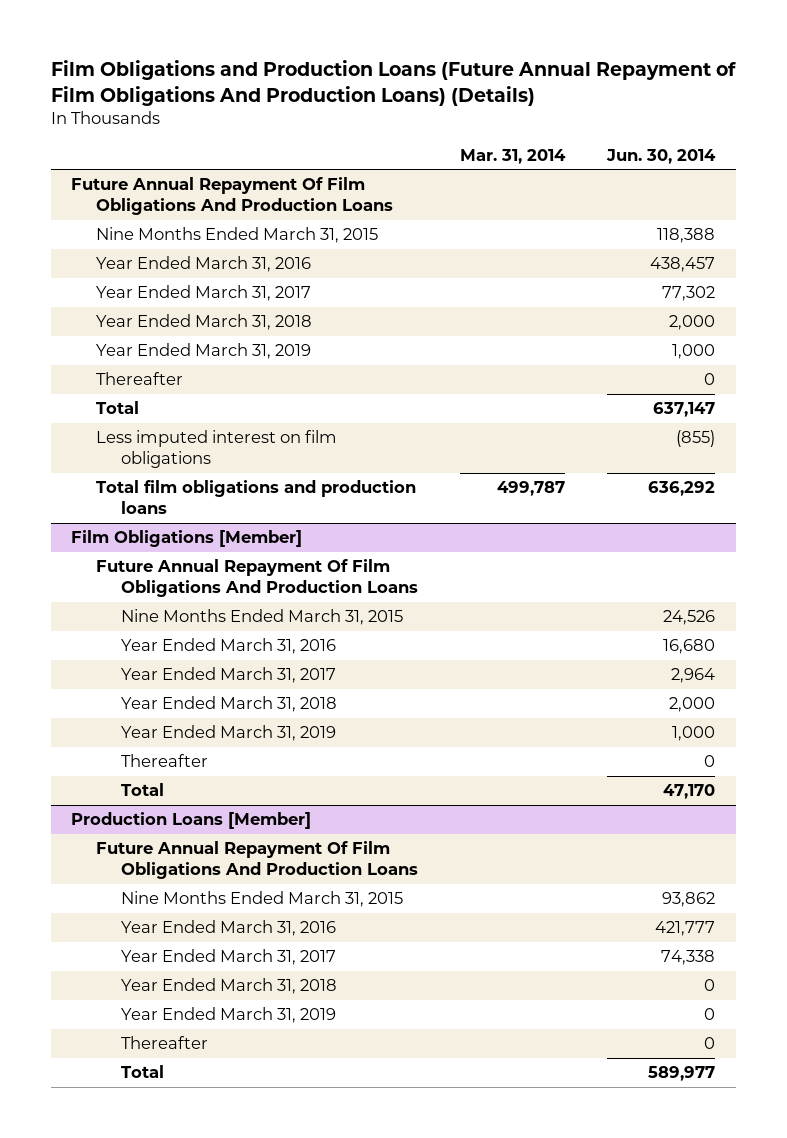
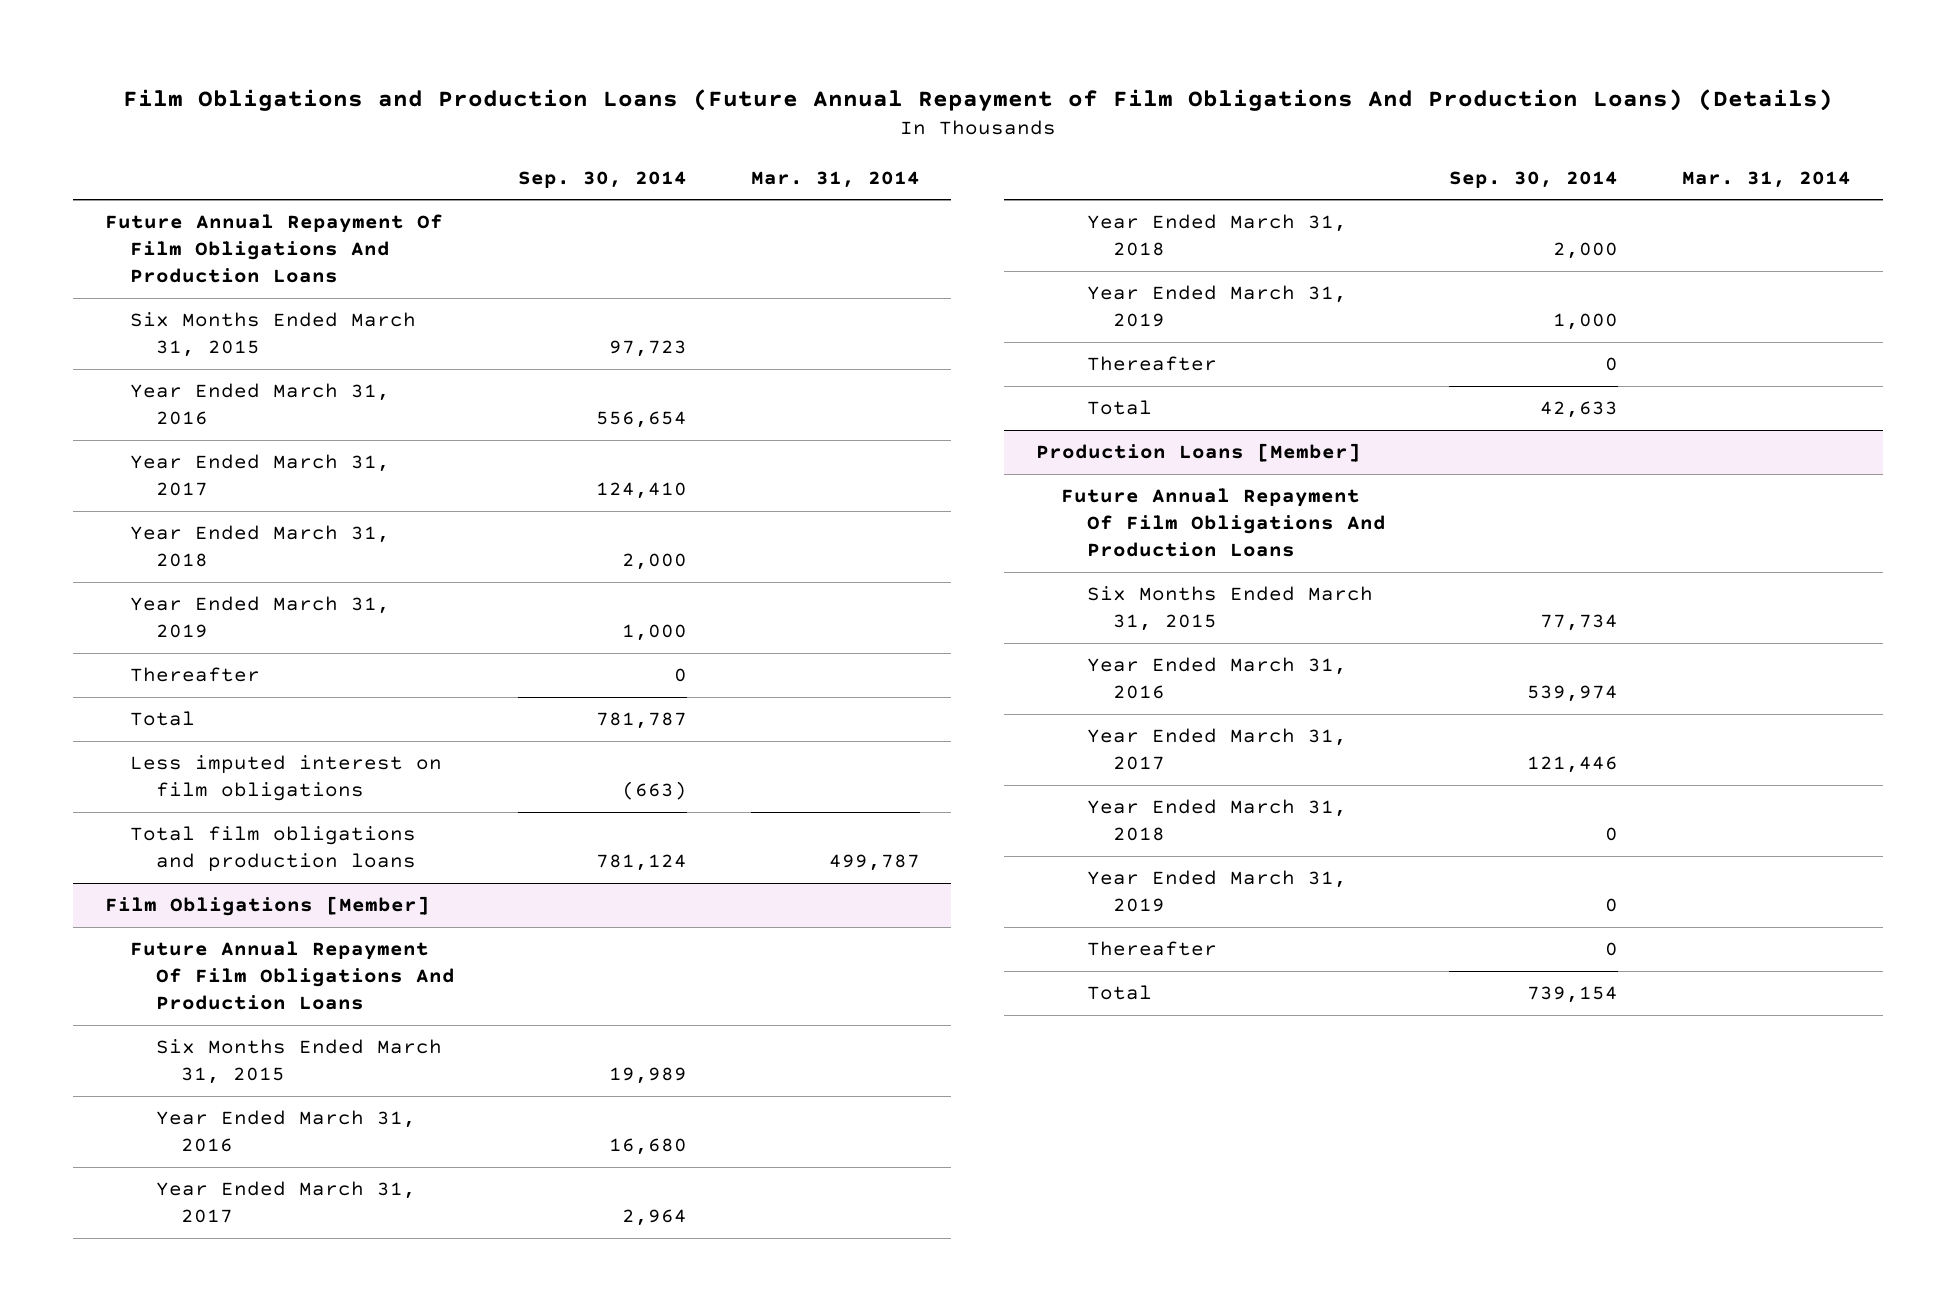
[606,148,717,164] Jun. 30, 2014 -> none
none -> [518,170,688,188] Sep. 30, 2014
[96,227,379,244] Nine Months Ended March 31, 2015 -> [130,312,417,358] Six Months Ended March 31, 2015
[121,609,404,626] Nine Months Ended March 31, 2015 -> [155,1039,442,1085] Six Months Ended March 31, 2015
[121,891,404,908] Nine Months Ended March 31, 2015 -> [1087,586,1374,632] Six Months Ended March 31, 2015

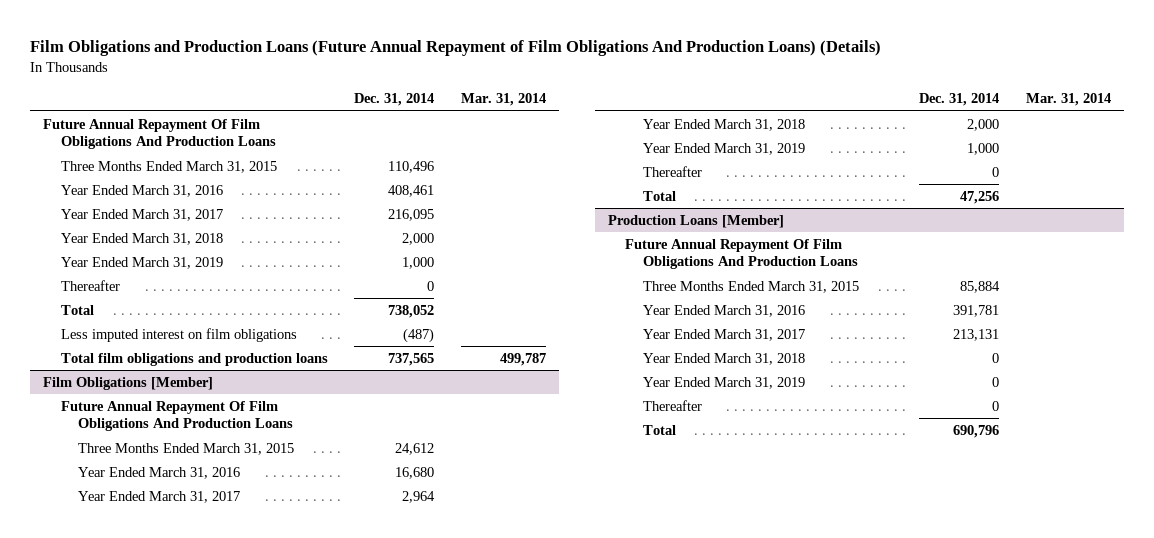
[518,170,688,188] Sep. 30, 2014 -> none
none -> [354,92,435,106] Dec. 31, 2014
[130,312,417,358] Six Months Ended March 31, 2015 -> [60,160,277,173] Three Months Ended March 31, 2015
[155,1039,442,1085] Six Months Ended March 31, 2015 -> [77,442,294,455] Three Months Ended March 31, 2015
[1087,586,1374,632] Six Months Ended March 31, 2015 -> [642,280,859,293] Three Months Ended March 31, 2015

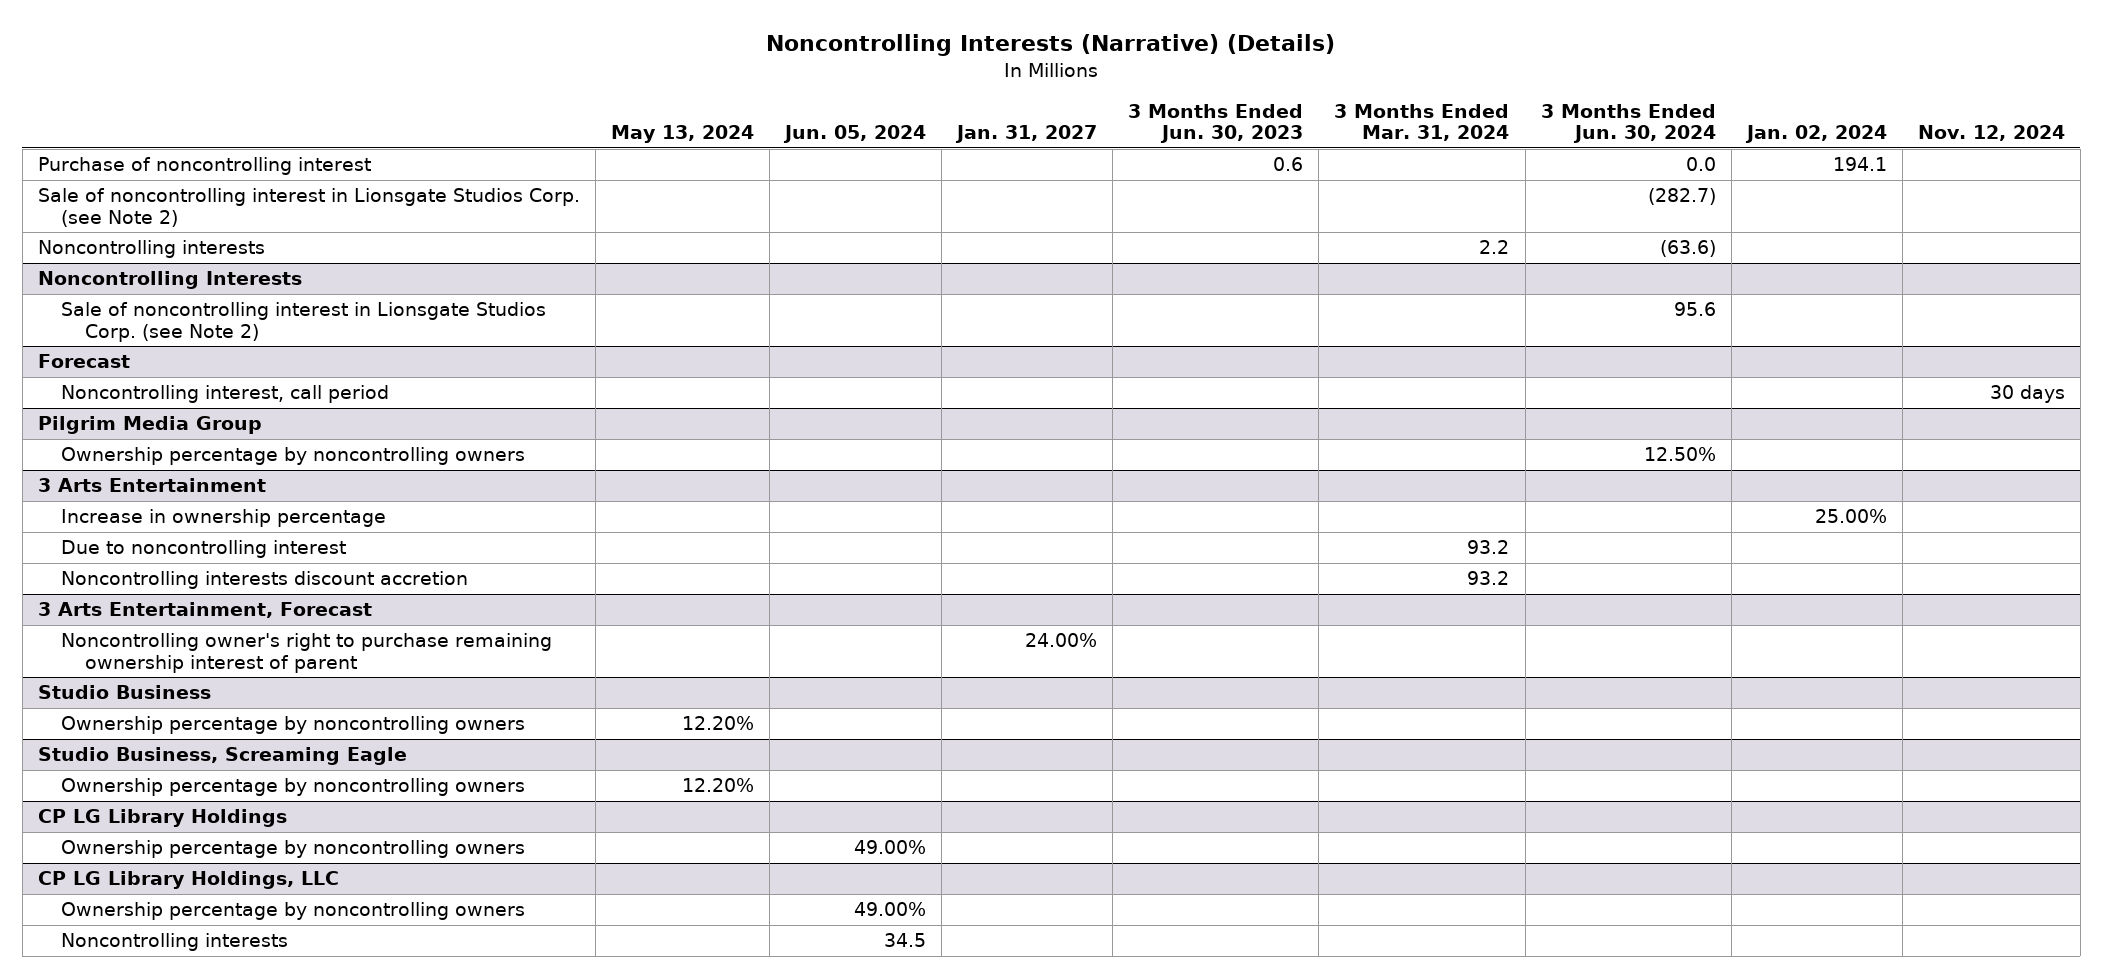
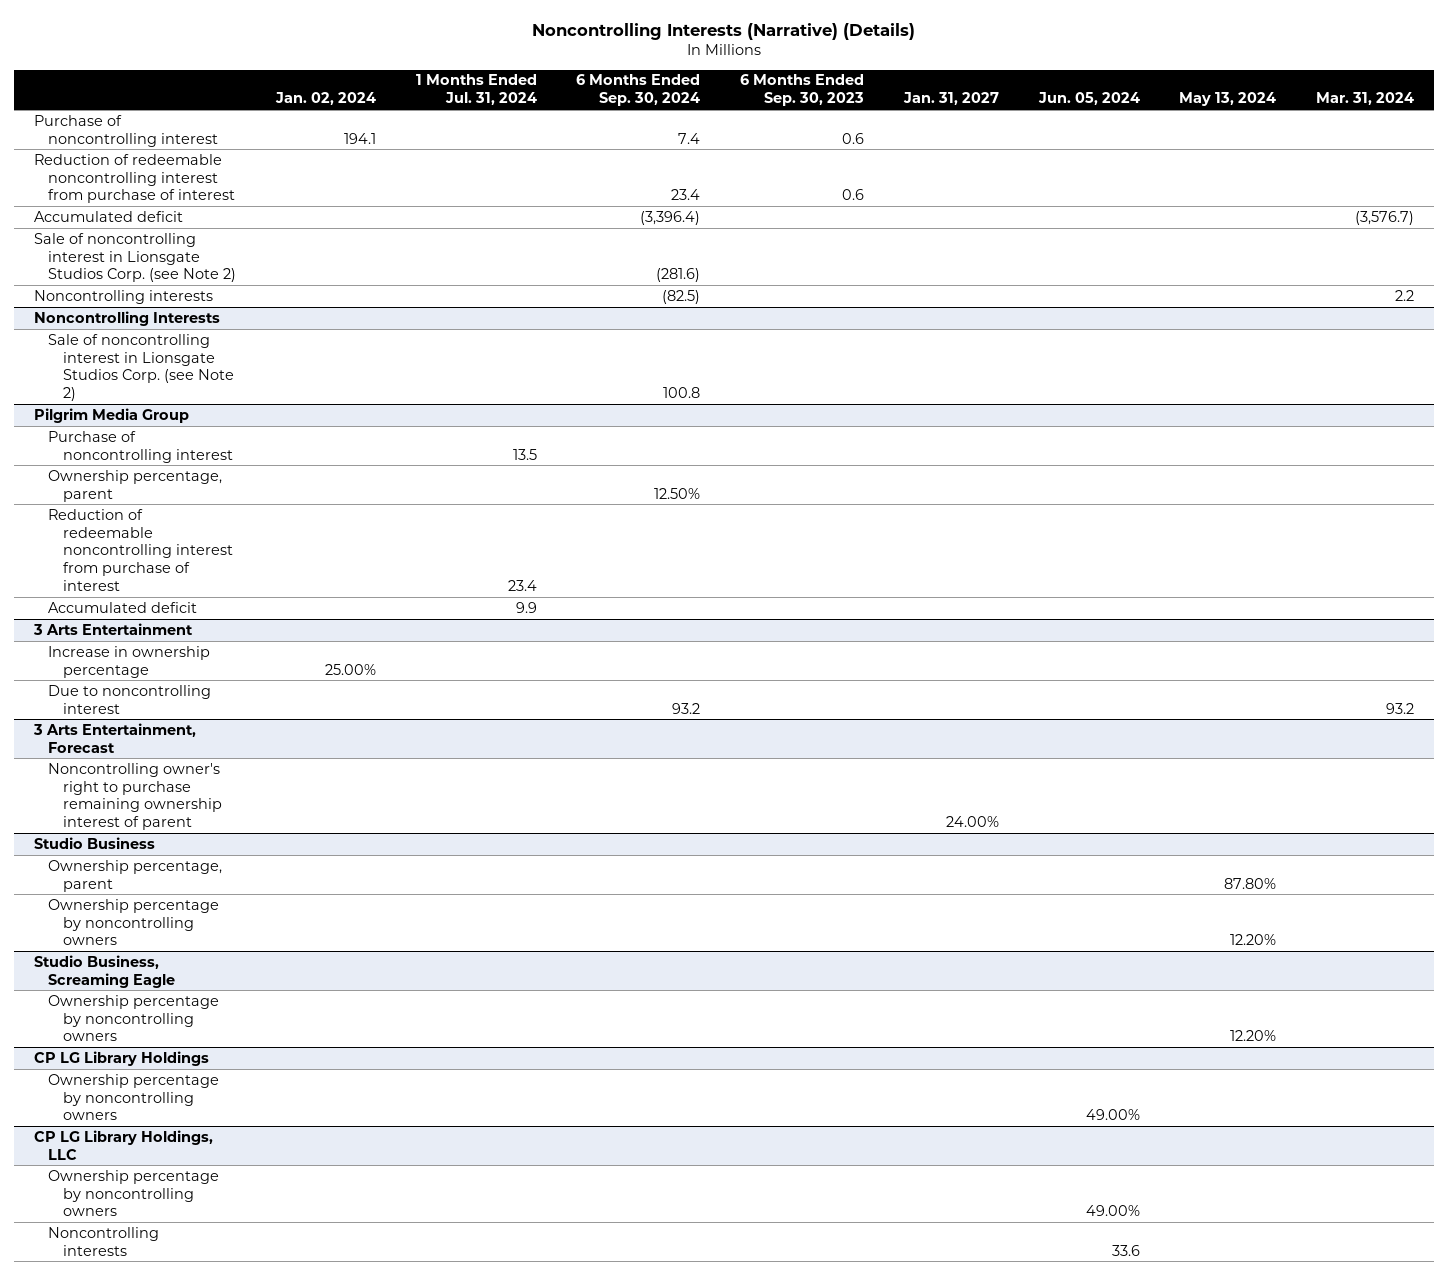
[1128,103,1304,144] 3 Months Ended Jun. 30, 2023 -> none
[1334,103,1510,142] 3 Months Ended Mar. 31, 2024 -> none
[1540,103,1716,144] 3 Months Ended Jun. 30, 2024 -> none
[1917,125,2065,142] Nov. 12, 2024 -> none
none -> [415,74,537,106] 1 Months Ended Jul. 31, 2024
none -> [576,74,701,107] 6 Months Ended Sep. 30, 2024
none -> [740,74,865,107] 6 Months Ended Sep. 30, 2023
none -> [1315,92,1414,106] Mar. 31, 2024
none -> [33,153,236,204] Reduction of redeemable noncontrolling interest from purchase of interest
none -> [33,210,183,222] Accumulated deficit
[38,354,131,369] Forecast -> none
[61,385,390,404] Noncontrolling interest, call period -> none
[61,447,526,466] Ownership percentage by noncontrolling owners -> none
none -> [48,430,234,463] Purchase of noncontrolling interest
none -> [48,469,223,502] Ownership percentage, parent
none -> [48,508,234,591] Reduction of redeemable noncontrolling interest from purchase of interest
none -> [48,601,198,613] Accumulated deficit
[61,571,469,590] Noncontrolling interests discount accretion -> none
none -> [48,859,223,892] Ownership percentage, parent
[884,933,927,948] 34.5 -> [1111,1244,1140,1256] 33.6

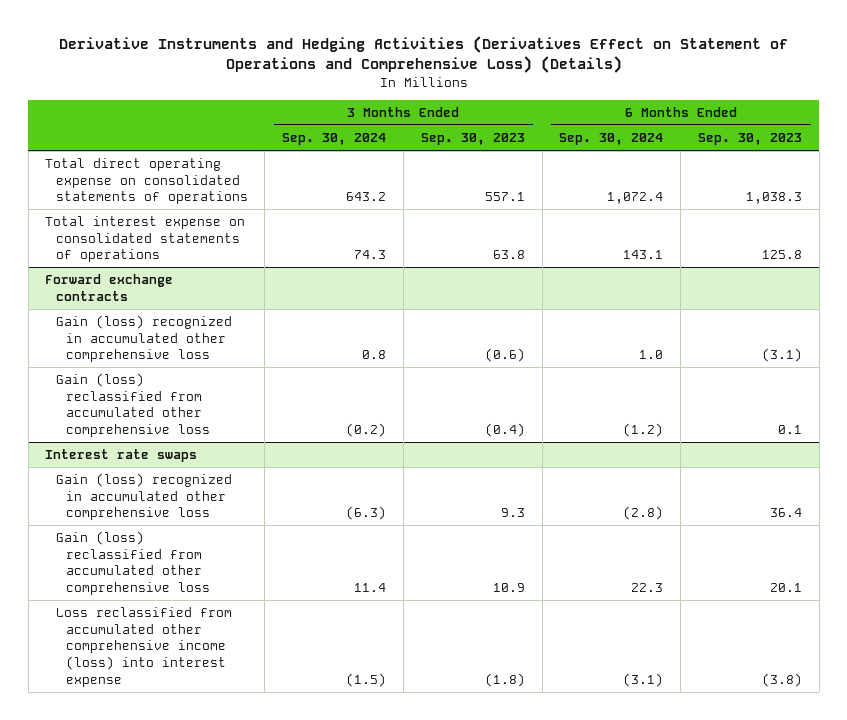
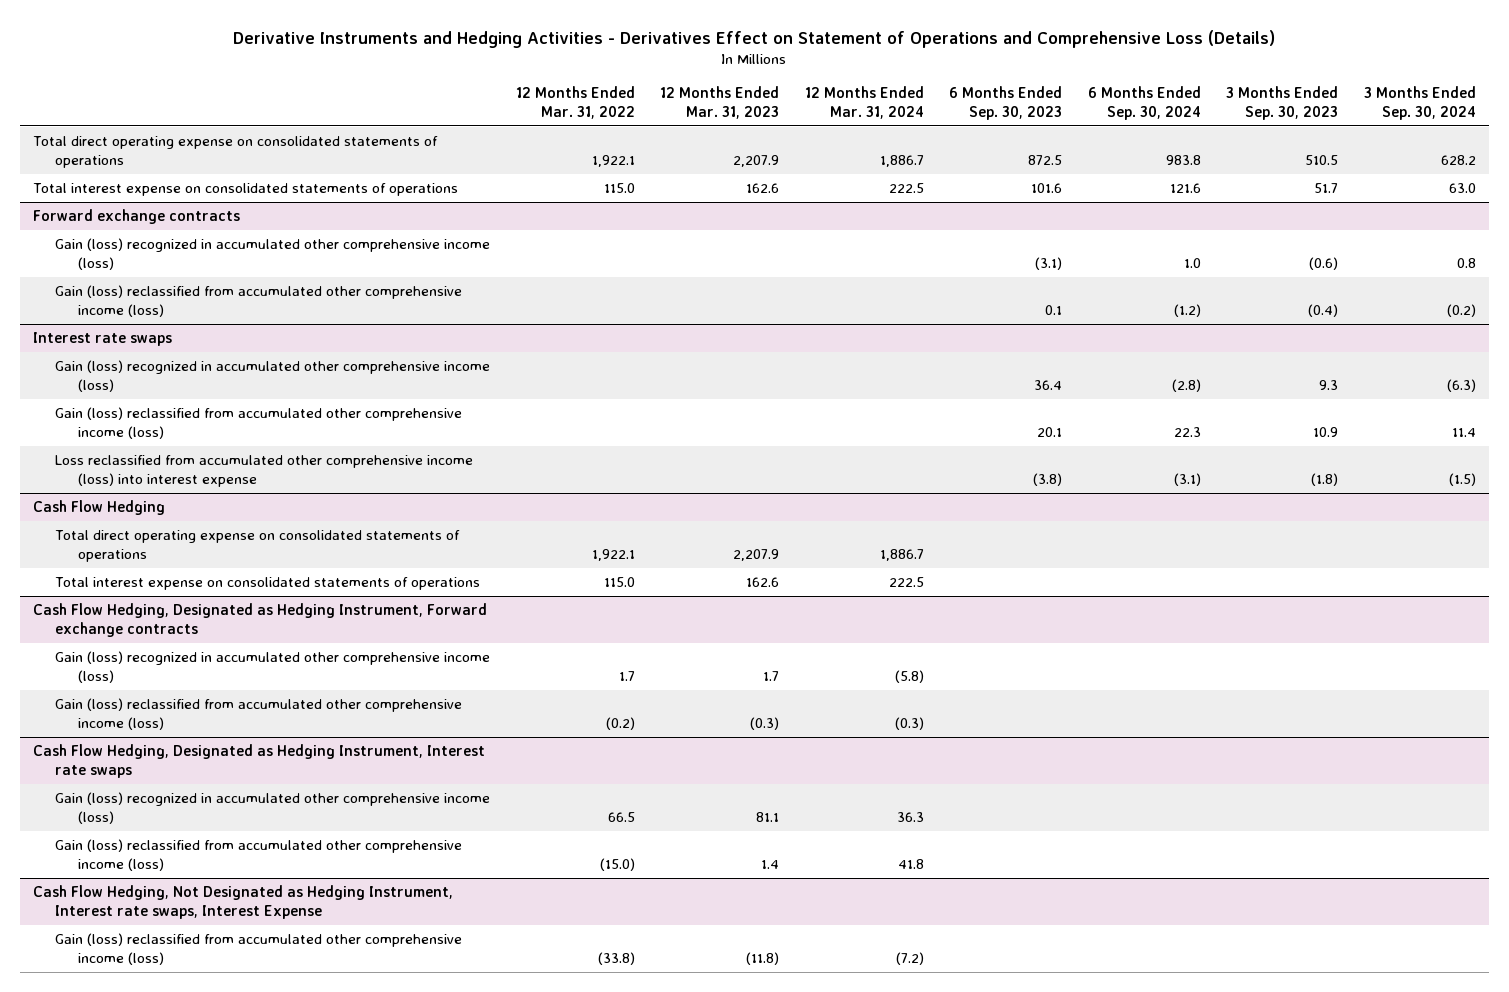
[58,35,788,73] Derivative Instruments and Hedging Activities (Derivatives Effect on Statement of Operations and Comprehensive Loss) (Details) -> [233,29,1276,48] Derivative Instruments and Hedging Activities - Derivatives Effect on Statement of Operations and Comprehensive Loss (Details)
none -> [515,86,635,120] 12 Months Ended Mar. 31, 2022
none -> [660,86,780,120] 12 Months Ended Mar. 31, 2023
none -> [804,86,924,120] 12 Months Ended Mar. 31, 2024
[346,192,387,202] 643.2 -> [1440,155,1476,166] 628.2
[484,192,525,202] 557.1 -> [1305,155,1339,166] 510.5
[607,192,664,205] 1,072.4 -> [1165,155,1201,166] 983.8
[745,192,802,205] 1,038.3 -> [1028,155,1063,166] 872.5
[354,250,387,260] 74.3 -> [1448,183,1476,194] 63.0
[492,250,525,260] 63.8 -> [1314,183,1339,194] 51.7
[623,250,664,260] 143.1 -> [1169,183,1201,194] 121.6
[761,250,802,260] 125.8 -> [1031,183,1063,194] 101.6
[55,315,232,363] Gain (loss) recognized in accumulated other comprehensive loss -> [55,238,491,271] Gain (loss) recognized in accumulated other comprehensive income (loss)
[55,373,210,438] Gain (loss) reclassified from accumulated other comprehensive loss -> [55,285,463,318] Gain (loss) reclassified from accumulated other comprehensive income (loss)
[55,473,232,521] Gain (loss) recognized in accumulated other comprehensive loss -> [55,360,491,393] Gain (loss) recognized in accumulated other comprehensive income (loss)
[55,531,210,596] Gain (loss) reclassified from accumulated other comprehensive loss -> [55,407,463,440] Gain (loss) reclassified from accumulated other comprehensive income (loss)
none -> [32,500,165,516] Cash Flow Hedging
none -> [55,530,461,563] Total direct operating expense on consolidated statements of operations
none -> [55,577,481,591] Total interest expense on consolidated statements of operations
none -> [32,603,487,638] Cash Flow Hedging, Designated as Hedging Instrument, Forward exchange contracts
none -> [55,651,491,684] Gain (loss) recognized in accumulated other comprehensive income (loss)
none -> [55,698,463,731] Gain (loss) reclassified from accumulated other comprehensive income (loss)
none -> [32,744,485,779] Cash Flow Hedging, Designated as Hedging Instrument, Interest rate swaps
none -> [55,792,491,825] Gain (loss) recognized in accumulated other comprehensive income (loss)
none -> [55,839,463,872] Gain (loss) reclassified from accumulated other comprehensive income (loss)
none -> [32,885,453,920] Cash Flow Hedging, Not Designated as Hedging Instrument, Interest rate swaps, Interest Expense
none -> [55,933,463,966] Gain (loss) reclassified from accumulated other comprehensive income (loss)

